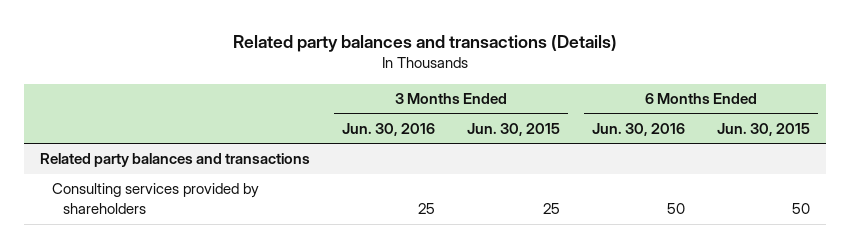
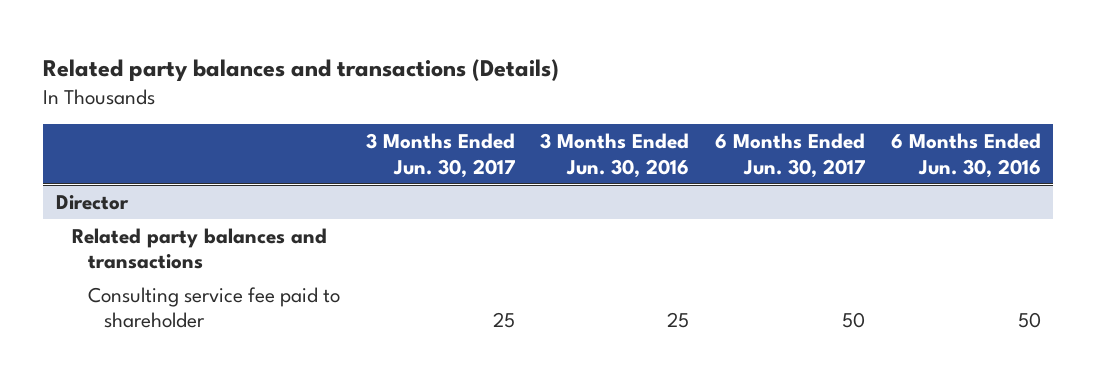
[467,123,561,137] Jun. 30, 2015 -> none
[717,123,811,137] Jun. 30, 2015 -> none
none -> [365,133,515,178] 3 Months Ended Jun. 30, 2017
none -> [714,133,865,178] 6 Months Ended Jun. 30, 2017
none -> [56,194,130,210] Director
[51,183,259,215] Consulting services provided by shareholders -> [87,286,340,329] Consulting service fee paid to shareholder

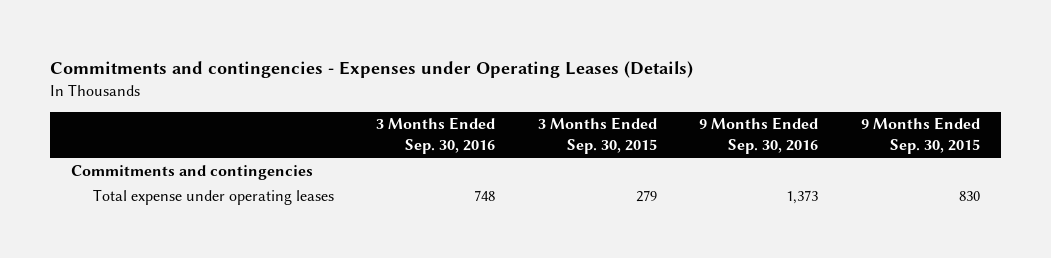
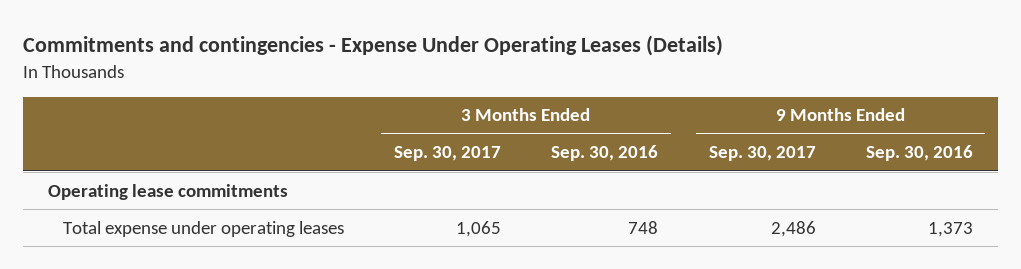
[49,61,693,79] Commitments and contingencies - Expenses under Operating Leases (Details) -> [23,35,724,57] Commitments and contingencies - Expense Under Operating Leases (Details)
[537,117,657,154] 3 Months Ended Sep. 30, 2015 -> none
[860,117,980,154] 9 Months Ended Sep. 30, 2015 -> none
none -> [394,146,502,162] Sep. 30, 2017
none -> [708,146,816,162] Sep. 30, 2017
[71,164,314,180] Commitments and contingencies -> [48,183,289,200] Operating lease commitments

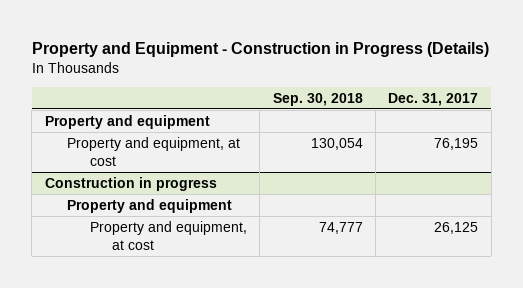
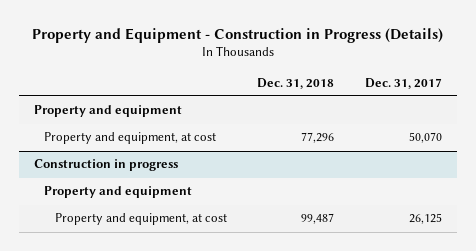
[272,92,363,106] Sep. 30, 2018 -> none
none -> [257,77,335,89] Dec. 31, 2018
[434,137,479,150] 76,195 -> [408,132,442,144] 50,070

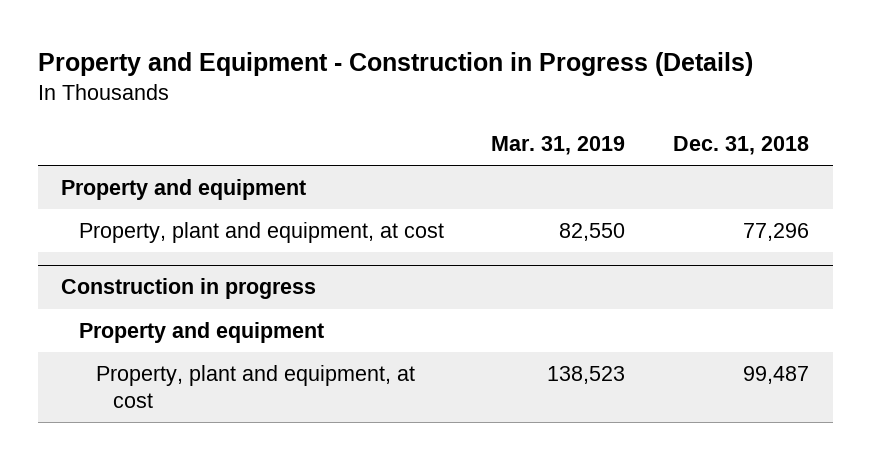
[364,77,442,89] Dec. 31, 2017 -> none
none -> [491,136,626,156] Mar. 31, 2019
[44,132,217,145] Property and equipment, at cost -> [78,222,444,244] Property, plant and equipment, at cost
[54,213,227,226] Property and equipment, at cost -> [95,365,415,408] Property, plant and equipment, at cost

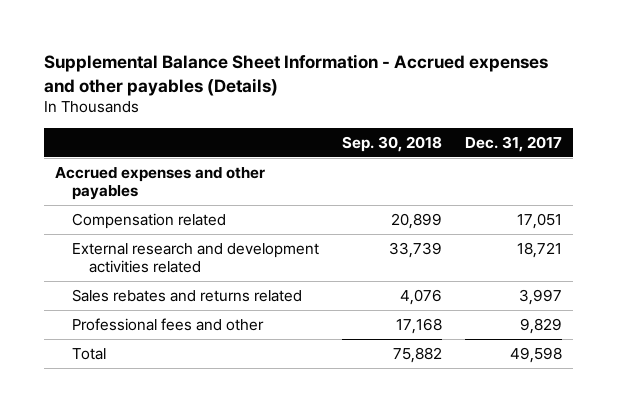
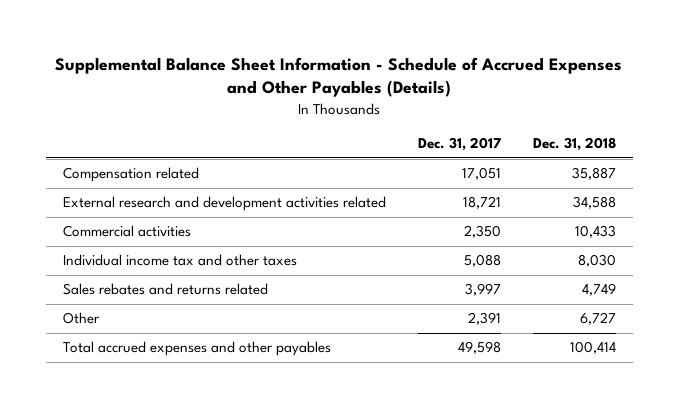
[43,53,548,96] Supplemental Balance Sheet Information - Accrued expenses and other payables (Details) -> [55,56,623,98] Supplemental Balance Sheet Information - Schedule of Accrued Expenses and Other Payables (Details)
[341,135,442,152] Sep. 30, 2018 -> none
none -> [533,137,617,152] Dec. 31, 2018
[55,166,266,201] Accrued expenses and other payables -> none
none -> [62,225,191,238] Commercial activities
none -> [62,254,297,267] Individual income tax and other taxes
[72,317,265,331] Professional fees and other -> [62,312,100,325] Other
[519,317,562,334] 9,829 -> [467,312,501,326] 2,391
[72,347,107,360] Total -> [62,341,331,357] Total accrued expenses and other payables

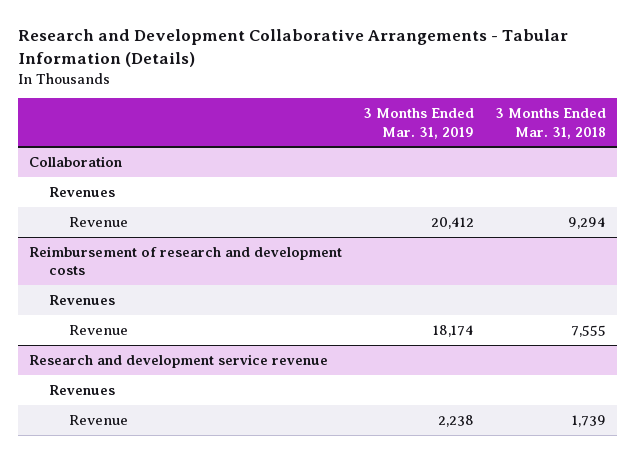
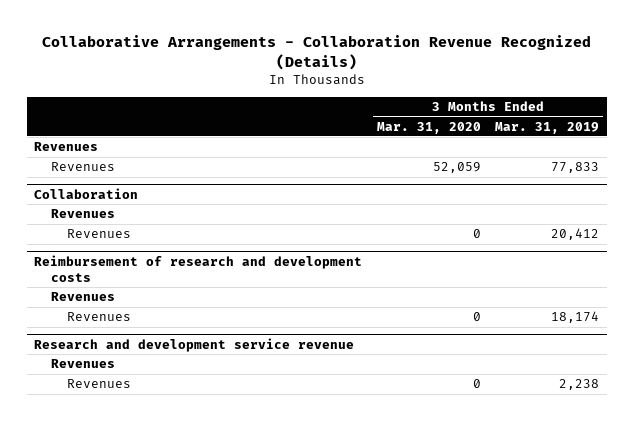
[17,28,568,67] Research and Development Collaborative Arrangements - Tabular Information (Details) -> [41,34,591,70] Collaborative Arrangements - Collaboration Revenue Recognized (Details)
[495,108,607,139] 3 Months Ended Mar. 31, 2018 -> none
none -> [376,121,481,134] Mar. 31, 2020
none -> [34,142,99,152] Revenues
none -> [50,162,115,172] Revenues
[68,216,128,227] Revenue -> [67,229,132,239] Revenues
[68,324,128,335] Revenue -> [67,312,132,322] Revenues
[68,414,128,425] Revenue -> [67,379,132,389] Revenues

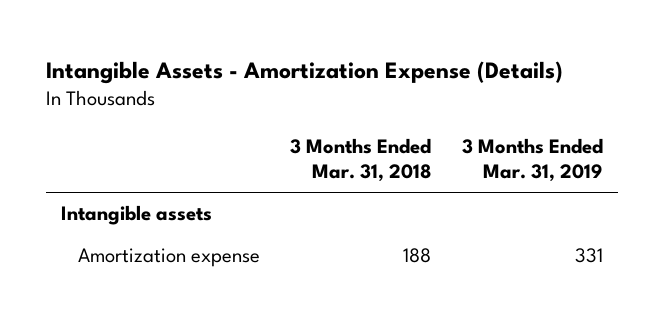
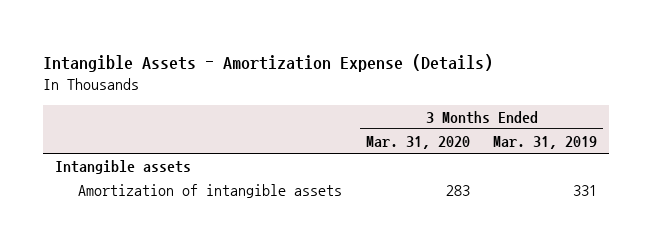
[290,137,432,183] 3 Months Ended Mar. 31, 2018 -> none
none -> [365,136,470,150] Mar. 31, 2020
[78,248,261,268] Amortization expense -> [77,184,342,199] Amortization of intangible assets

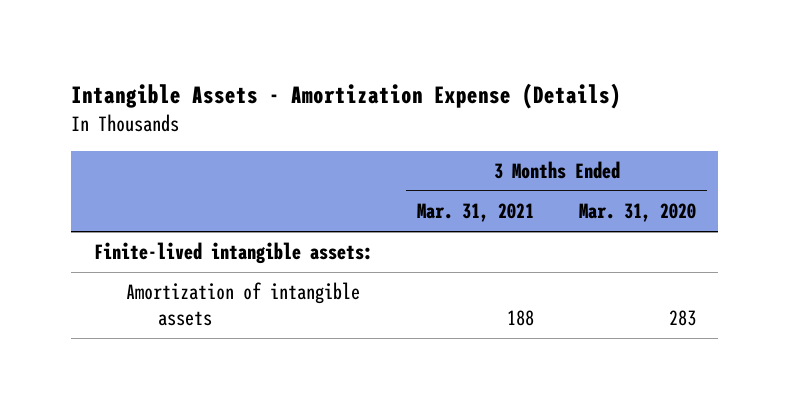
[493,136,598,150] Mar. 31, 2019 -> none
none -> [417,203,535,223] Mar. 31, 2021
[55,160,192,175] Intangible assets -> [93,242,373,265] Finite-lived intangible assets:

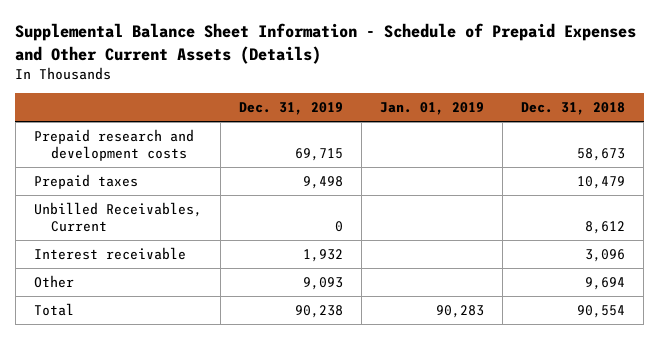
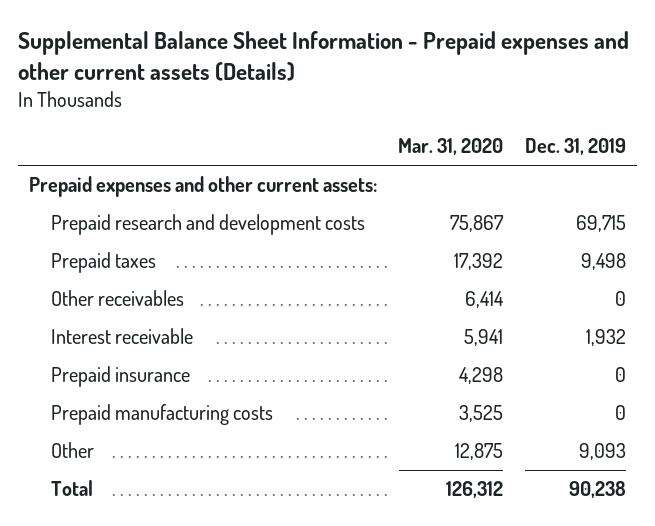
[15,23,637,64] Supplemental Balance Sheet Information - Schedule of Prepaid Expenses and Other Current Assets (Details) -> [18,31,630,82] Supplemental Balance Sheet Information - Prepaid expenses and other current assets (Details)
[380,102,485,116] Jan. 01, 2019 -> none
[521,102,626,116] Dec. 31, 2018 -> none
none -> [398,138,504,156] Mar. 31, 2020
none -> [28,176,377,198] Prepaid expenses and other current assets:
[33,202,202,233] Unbilled Receivables, Current -> none
none -> [51,290,185,307] Other receivables
none -> [51,366,191,388] Prepaid insurance
none -> [51,404,274,426] Prepaid manufacturing costs

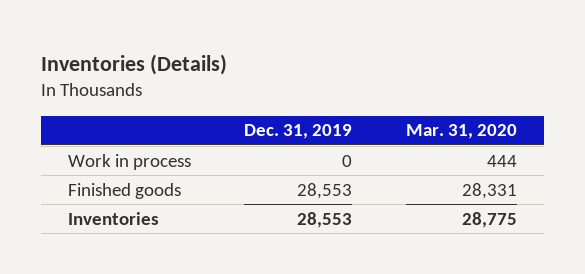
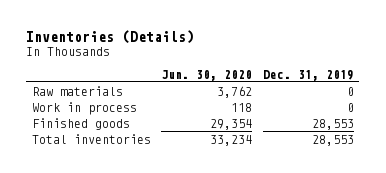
[405,124,517,140] Mar. 31, 2020 -> none
none -> [161,69,253,81] Jun. 30, 2020
none -> [31,85,123,96] Raw materials
[67,211,159,225] Inventories -> [31,133,151,144] Total inventories

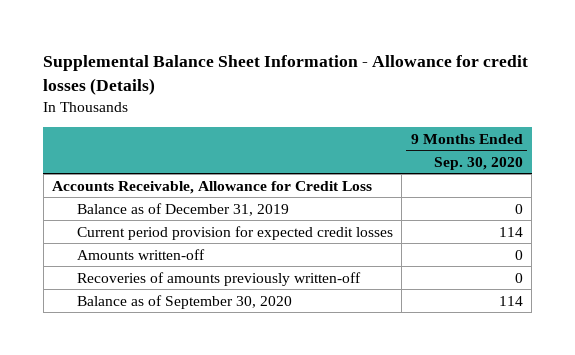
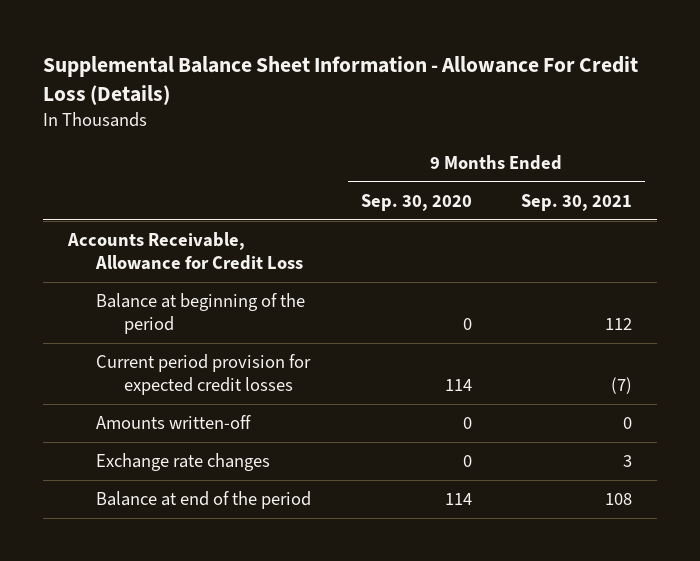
[43,55,529,96] Supplemental Balance Sheet Information - Allowance for credit losses (Details) -> [43,55,639,105] Supplemental Balance Sheet Information - Allowance For Credit Loss (Details)
none -> [521,193,633,211] Sep. 30, 2021
[76,202,289,216] Balance as of December 31, 2019 -> [95,292,305,335] Balance at beginning of the period
[76,271,361,286] Recoveries of amounts previously written-off -> none
none -> [95,452,270,471] Exchange rate changes
[76,294,292,309] Balance as of September 30, 2020 -> [95,490,311,509] Balance at end of the period

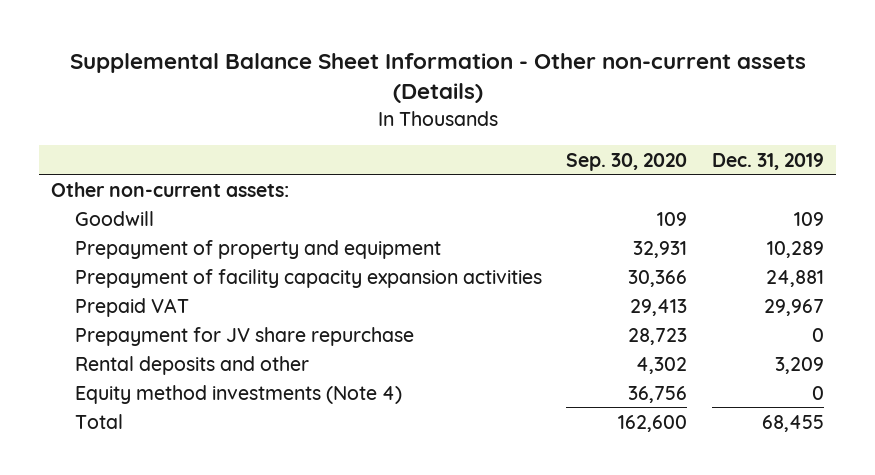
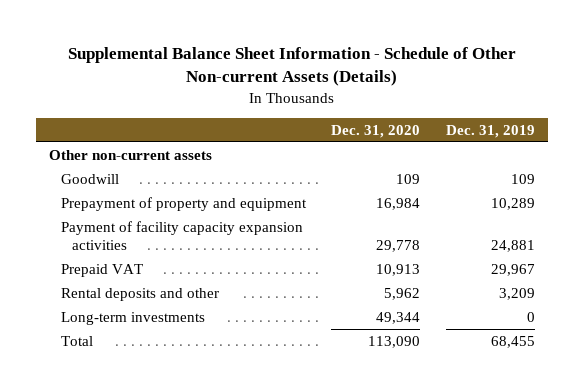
[69,53,806,104] Supplemental Balance Sheet Information - Other non-current assets (Details) -> [68,47,517,87] Supplemental Balance Sheet Information - Schedule of Other Non-current Assets (Details)
[566,152,688,171] Sep. 30, 2020 -> none
none -> [331,124,421,138] Dec. 31, 2020
[51,181,290,197] Other non-current assets: -> [48,149,212,160] Other non-current assets
[74,268,542,288] Prepayment of facility capacity expansion activities -> [60,220,303,250] Payment of facility capacity expansion activities
[74,326,414,346] Prepayment for JV share repurchase -> none
[74,384,402,404] Equity method investments (Note 4) -> none
none -> [60,311,205,325] Long-term investments

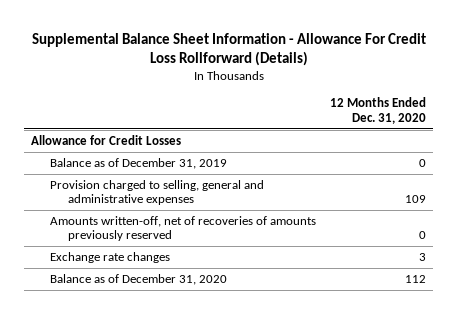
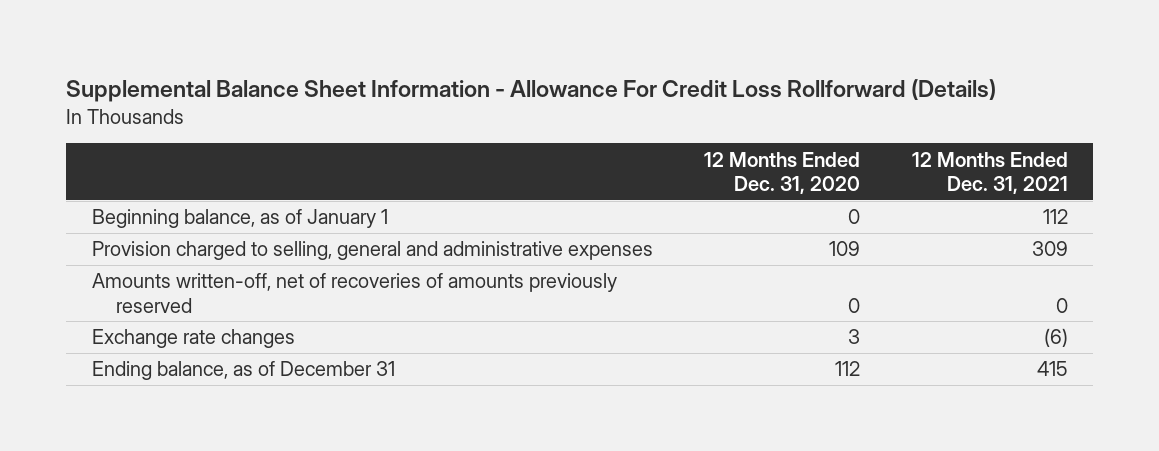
none -> [911,151,1068,195] 12 Months Ended Dec. 31, 2021
[31,134,182,145] Allowance for Credit Losses -> none
[49,157,227,169] Balance as of December 31, 2019 -> [91,209,388,229] Beginning balance, as of January 1
[49,273,227,285] Balance as of December 31, 2020 -> [91,361,395,381] Ending balance, as of December 31

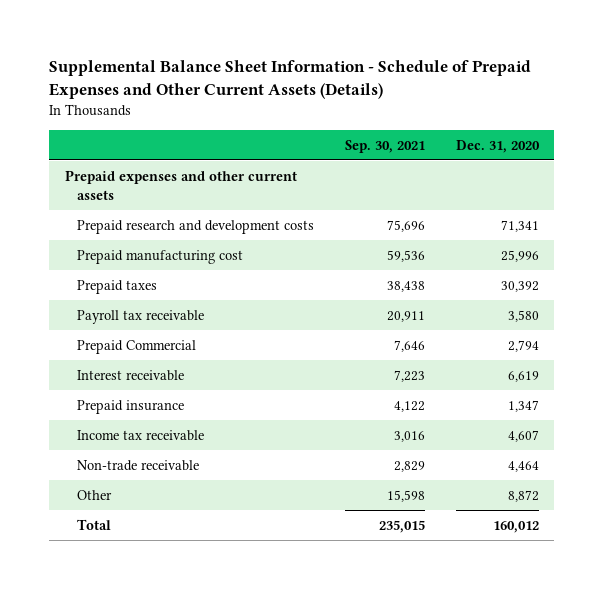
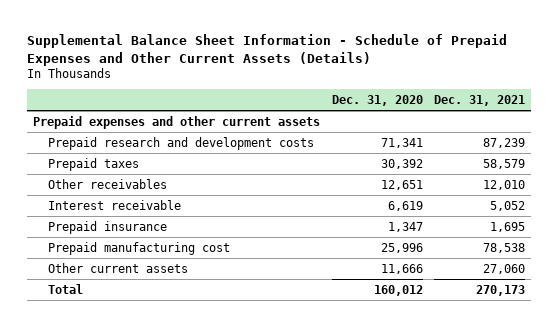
[344,139,425,153] Sep. 30, 2021 -> none
none -> [434,94,526,106] Dec. 31, 2021
[76,309,204,324] Payroll tax receivable -> none
[76,339,196,354] Prepaid Commercial -> none
none -> [48,178,168,189] Other receivables
[76,429,204,441] Income tax receivable -> none
[76,459,199,471] Non-trade receivable -> none
[76,489,112,500] Other -> none
[76,249,243,264] Prepaid manufacturing cost -> [48,241,231,255] Prepaid manufacturing cost
none -> [48,262,189,273] Other current assets

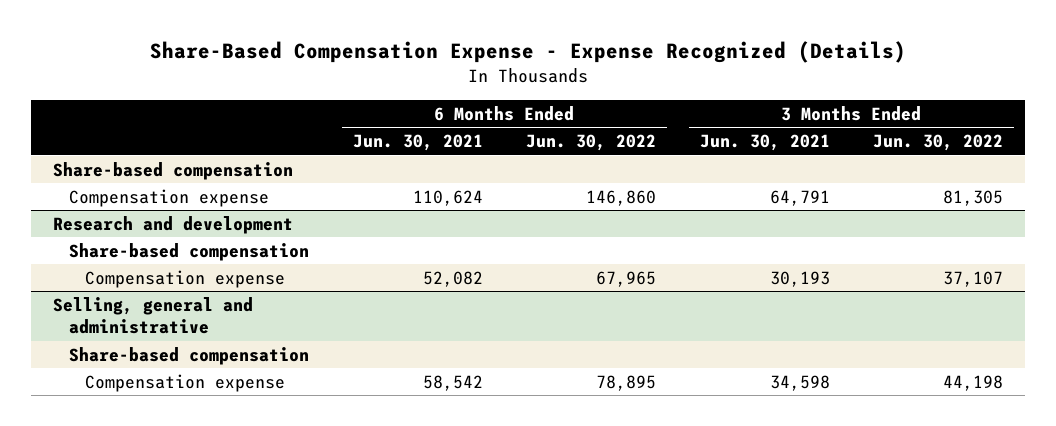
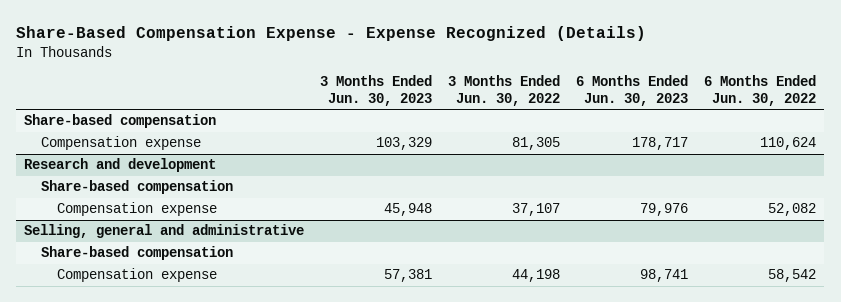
[352,134,483,152] Jun. 30, 2021 -> none
[699,134,830,152] Jun. 30, 2021 -> none
none -> [320,75,433,107] 3 Months Ended Jun. 30, 2023
none -> [576,75,689,107] 6 Months Ended Jun. 30, 2023
[586,189,657,206] 146,860 -> [760,137,817,151] 110,624
[596,270,657,287] 67,965 -> [768,203,817,217] 52,082
[596,374,657,391] 78,895 -> [768,269,817,283] 58,542

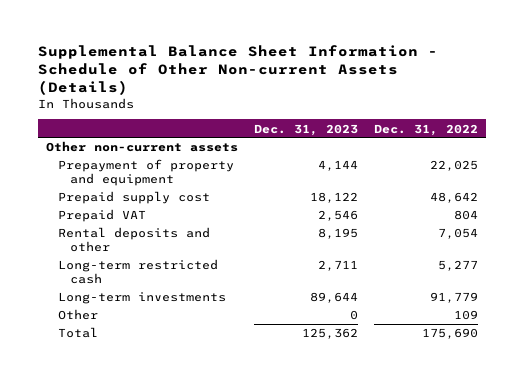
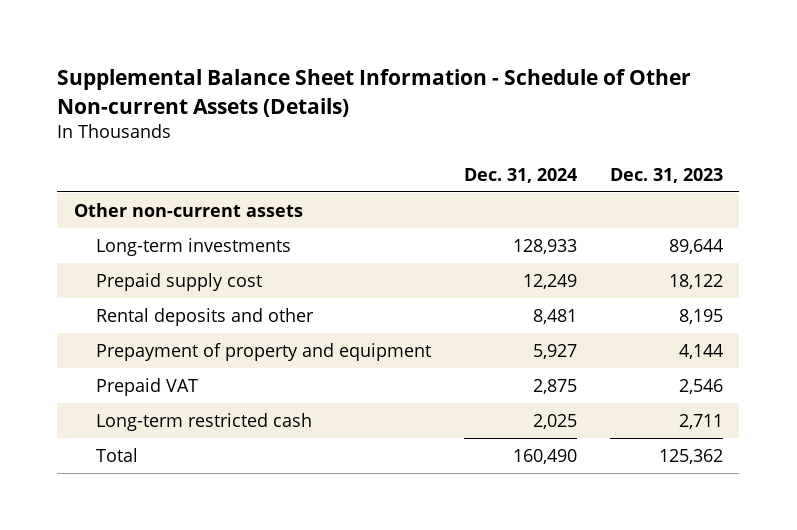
[374,123,479,136] Dec. 31, 2022 -> none
none -> [464,167,578,183] Dec. 31, 2024
[57,292,226,305] Long-term investments -> [96,238,292,257] Long-term investments
[57,159,234,186] Prepayment of property and equipment -> [96,343,432,362] Prepayment of property and equipment
[57,209,146,223] Prepaid VAT -> [96,378,199,397] Prepaid VAT
[57,309,98,321] Other -> none

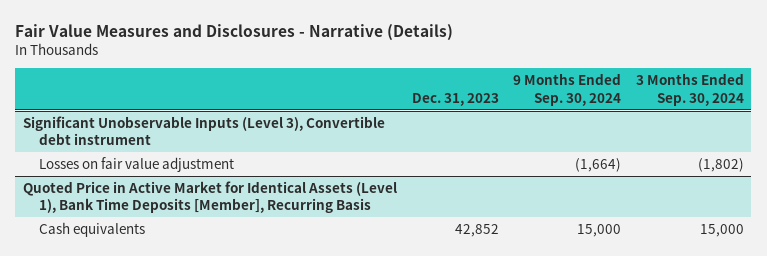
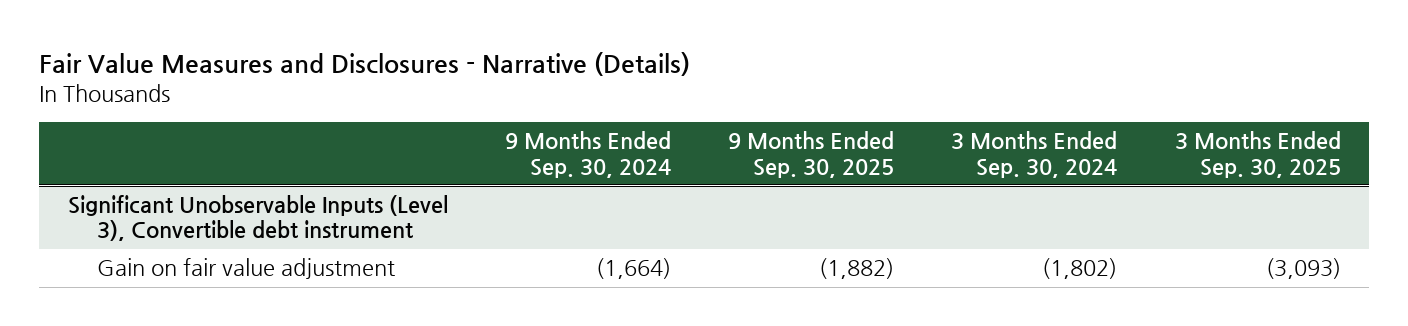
[411,92,499,106] Dec. 31, 2023 -> none
none -> [728,131,895,178] 9 Months Ended Sep. 30, 2025
none -> [1174,131,1341,178] 3 Months Ended Sep. 30, 2025
[22,180,397,214] Quoted Price in Active Market for Identical Assets (Level 1), Bank Time Deposits [Member], Recurring Basis -> none
[39,221,146,237] Cash equivalents -> none
[39,156,235,172] Losses on fair value adjustment -> [97,258,396,280] Gain on fair value adjustment

